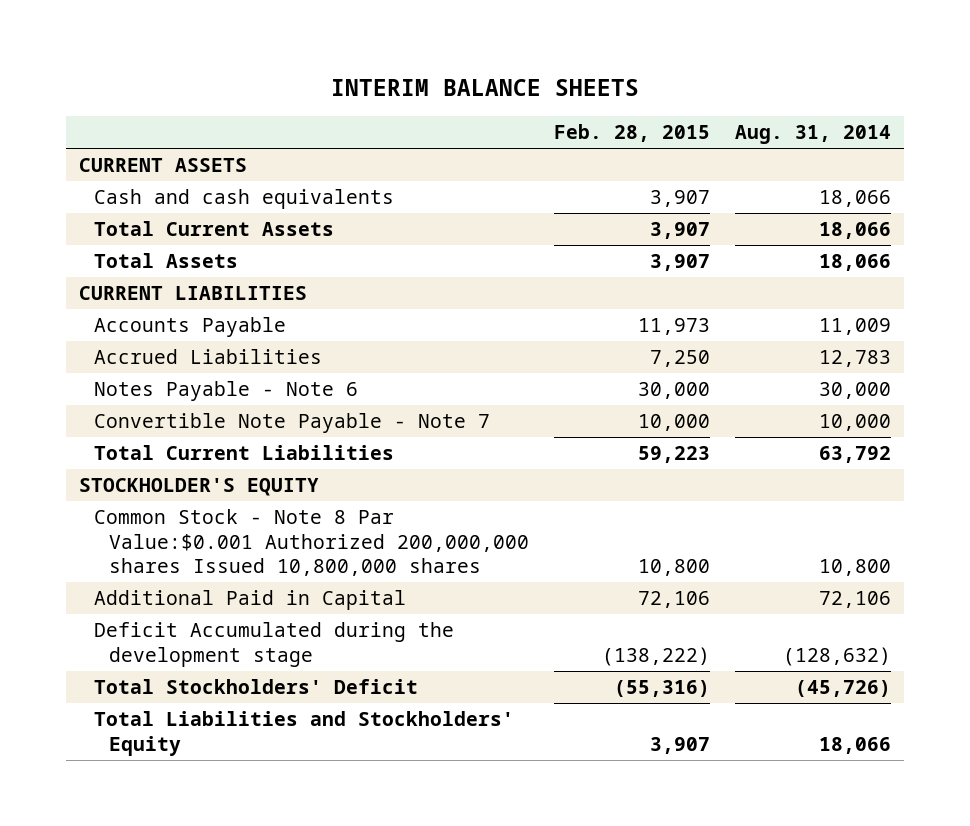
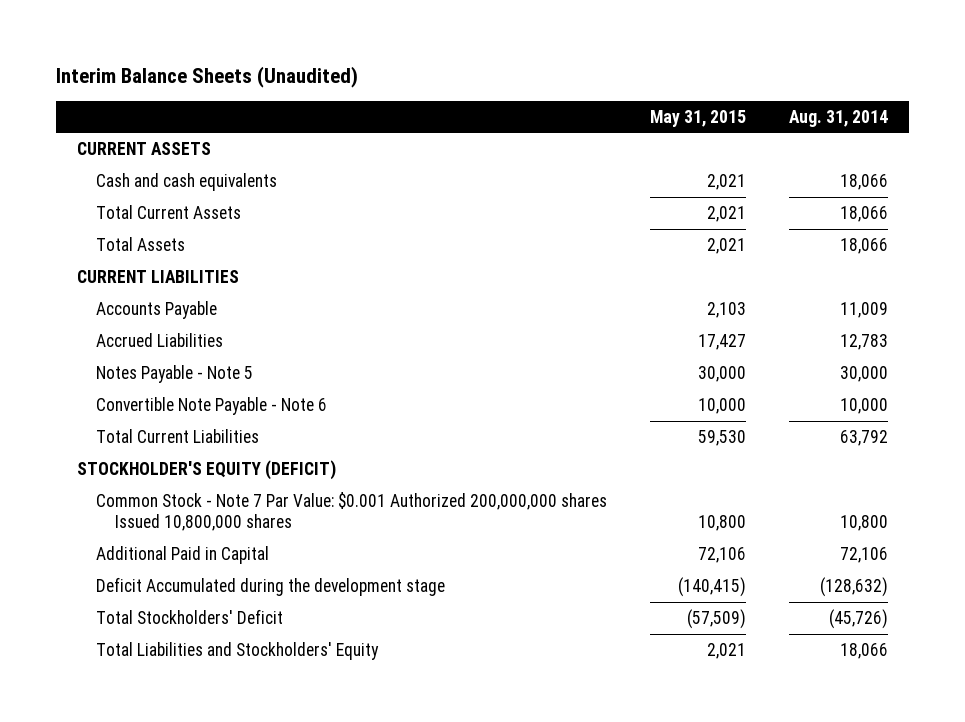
[330,79,639,97] INTERIM BALANCE SHEETS -> [55,66,358,89] Interim Balance Sheets (Unaudited)
[553,123,710,142] Feb. 28, 2015 -> none
none -> [649,109,746,127] May 31, 2015
[93,381,358,402] Notes Payable - Note 6 -> [96,365,254,384] Notes Payable - Note 5
[93,413,490,434] Convertible Note Payable - Note 7 -> [96,397,328,416] Convertible Note Payable - Note 6
[78,478,319,497] STOCKHOLDER'S EQUITY -> [77,460,337,481] STOCKHOLDER'S EQUITY (DEFICIT)
[93,509,529,577] Common Stock - Note 8 Par Value:$0.001 Authorized 200,000,000 shares Issued 10,800,000 shares -> [96,492,608,532] Common Stock - Note 7 Par Value: $0.001 Authorized 200,000,000 shares Issued 10,800,000 shares

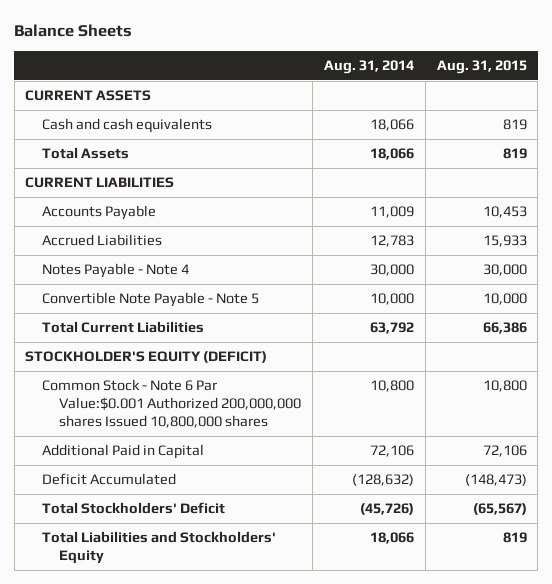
[55,66,358,89] Interim Balance Sheets (Unaudited) -> [14,24,133,38] Balance Sheets
[649,109,746,127] May 31, 2015 -> none
none -> [436,59,527,74] Aug. 31, 2015
[96,205,242,220] Total Current Assets -> none
[96,365,254,384] Notes Payable - Note 5 -> [42,263,190,279] Notes Payable - Note 4
[96,397,328,416] Convertible Note Payable - Note 6 -> [42,292,260,308] Convertible Note Payable - Note 5
[96,492,608,532] Common Stock - Note 7 Par Value: $0.001 Authorized 200,000,000 shares Issued 10,800,000 shares -> [42,379,302,429] Common Stock - Note 6 Par Value:$0.001 Authorized 200,000,000 shares Issued 10,800,000 shares
[96,577,446,597] Deficit Accumulated during the development stage -> [42,473,177,486] Deficit Accumulated

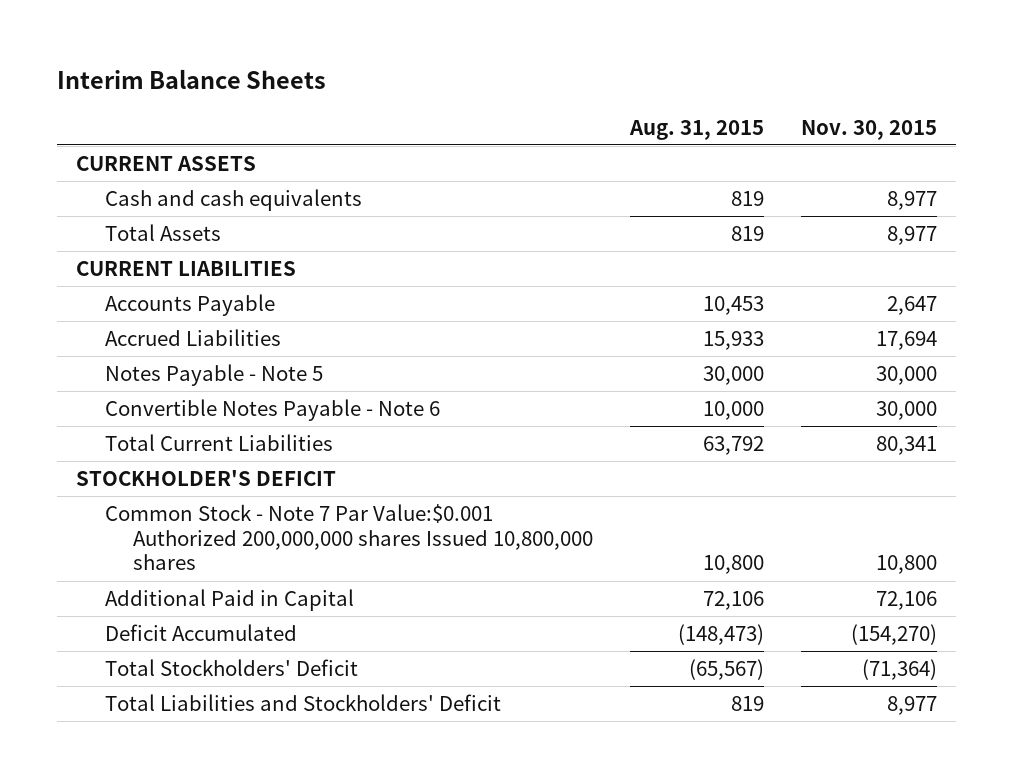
[14,24,133,38] Balance Sheets -> [57,68,327,89] Interim Balance Sheets
[324,59,415,74] Aug. 31, 2014 -> none
none -> [801,119,938,140] Nov. 30, 2015
[42,263,190,279] Notes Payable - Note 4 -> [104,364,323,387] Notes Payable - Note 5
[42,292,260,308] Convertible Note Payable - Note 5 -> [104,399,440,422] Convertible Notes Payable - Note 6
[482,322,527,335] 66,386 -> [703,436,765,456] 63,792
[25,351,268,364] STOCKHOLDER'S EQUITY (DEFICIT) -> [75,470,336,487] STOCKHOLDER'S DEFICIT
[42,379,302,429] Common Stock - Note 6 Par Value:$0.001 Authorized 200,000,000 shares Issued 10,800,000 shares -> [104,504,594,571] Common Stock - Note 7 Par Value:$0.001 Authorized 200,000,000 shares Issued 10,800,000 shares
[42,531,277,565] Total Liabilities and Stockholders' Equity -> [104,694,501,712] Total Liabilities and Stockholders' Deficit

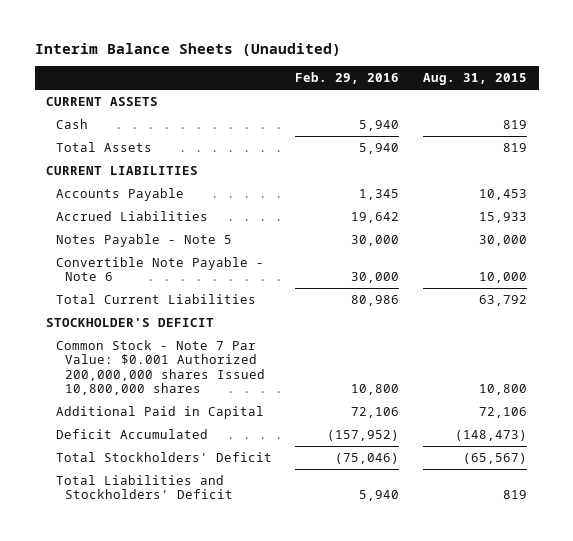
[57,68,327,89] Interim Balance Sheets -> [34,42,341,56] Interim Balance Sheets (Unaudited)
[801,119,938,140] Nov. 30, 2015 -> none
none -> [295,72,400,85] Feb. 29, 2016
[104,189,362,212] Cash and cash equivalents -> [55,118,88,129] Cash
[104,399,440,422] Convertible Notes Payable - Note 6 -> [55,256,264,282] Convertible Note Payable - Note 6
[104,504,594,571] Common Stock - Note 7 Par Value:$0.001 Authorized 200,000,000 shares Issued 10,800,000 shares -> [55,339,265,396] Common Stock - Note 7 Par Value: $0.001 Authorized 200,000,000 shares Issued 10,800,000 shares

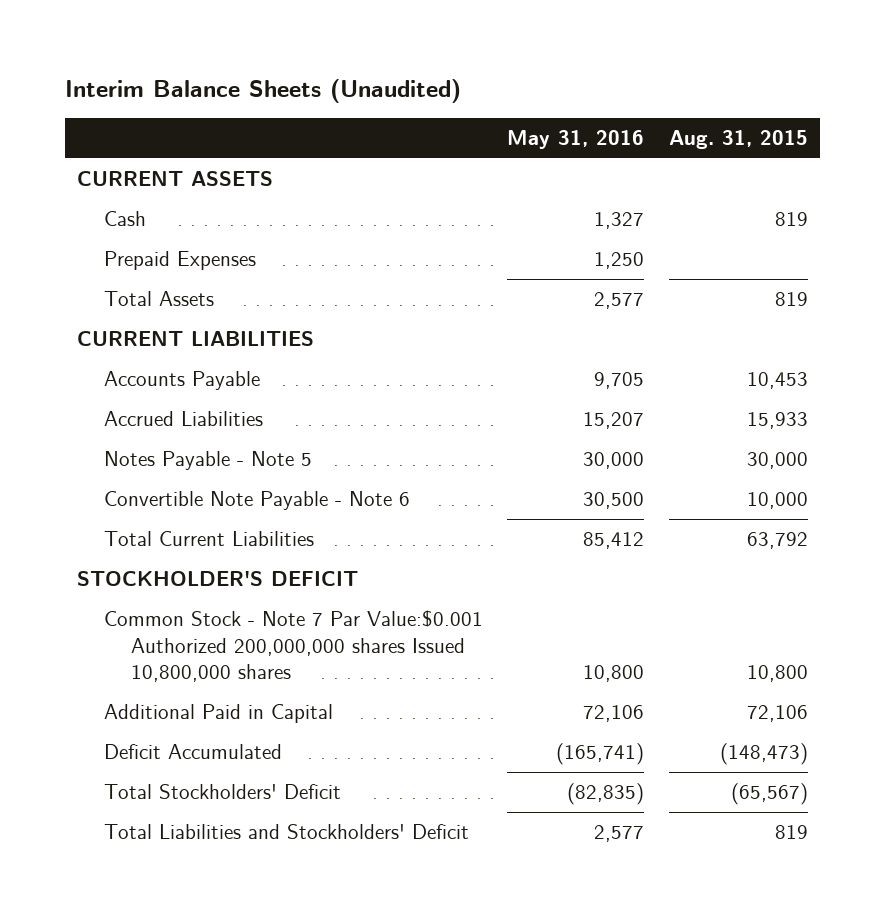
[295,72,400,85] Feb. 29, 2016 -> none
none -> [507,130,645,150] May 31, 2016
none -> [104,251,257,271] Prepaid Expenses
[55,339,265,396] Common Stock - Note 7 Par Value: $0.001 Authorized 200,000,000 shares Issued 10,800,000 shares -> [104,610,484,683] Common Stock - Note 7 Par Value:$0.001 Authorized 200,000,000 shares Issued 10,800,000 shares

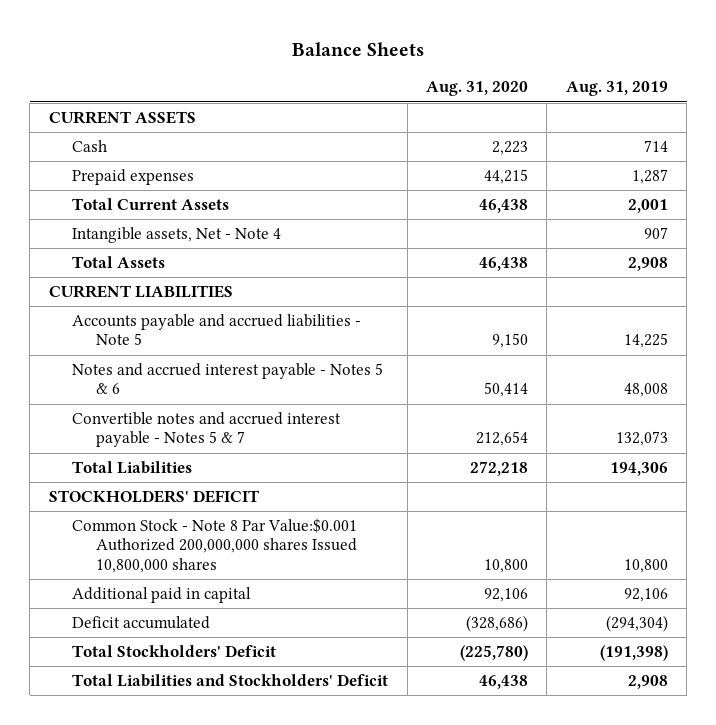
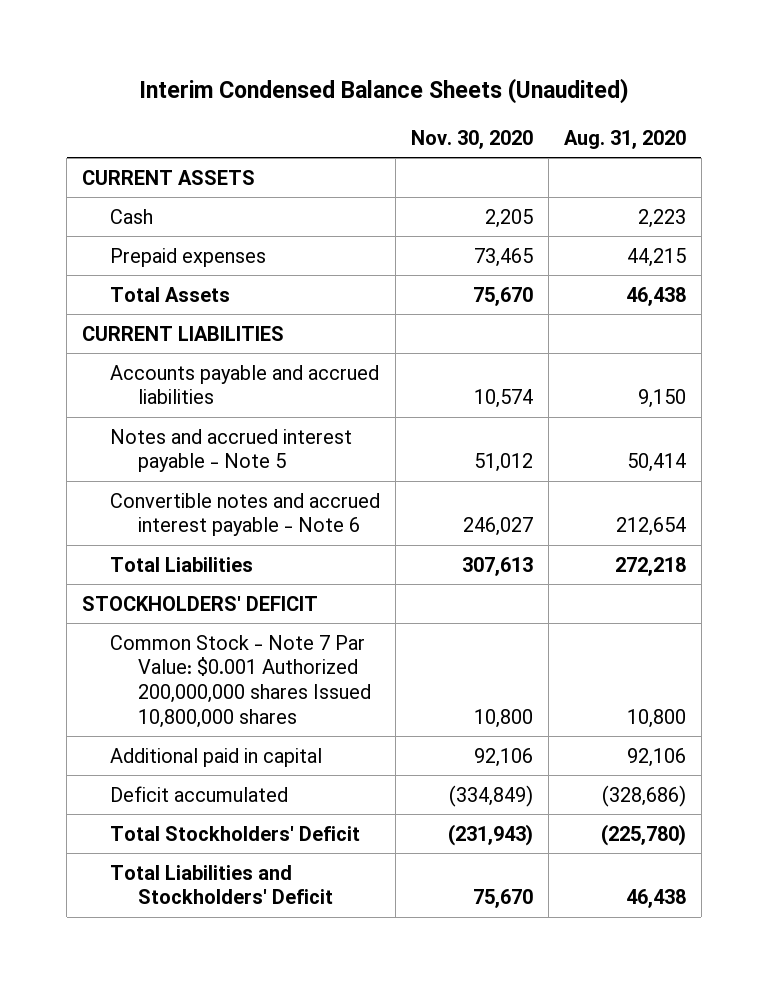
[292,41,425,56] Balance Sheets -> [139,78,630,105] Interim Condensed Balance Sheets (Unaudited)
[565,81,668,97] Aug. 31, 2019 -> none
none -> [411,129,534,149] Nov. 30, 2020
[72,197,230,210] Total Current Assets -> none
[72,226,282,243] Intangible assets, Net - Note 4 -> none
[72,313,362,346] Accounts payable and accrued liabilities - Note 5 -> [110,364,380,405] Accounts payable and accrued liabilities
[72,362,384,395] Notes and accrued interest payable - Notes 5 & 6 -> [110,428,353,473] Notes and accrued interest payable - Note 5
[72,411,342,448] Convertible notes and accrued interest payable - Notes 5 & 7 -> [110,492,381,537] Convertible notes and accrued interest payable - Note 6
[72,517,358,574] Common Stock - Note 8 Par Value:$0.001 Authorized 200,000,000 shares Issued 10,800,000 shares -> [110,634,371,728] Common Stock - Note 7 Par Value: $0.001 Authorized 200,000,000 shares Issued 10,800,000 shares

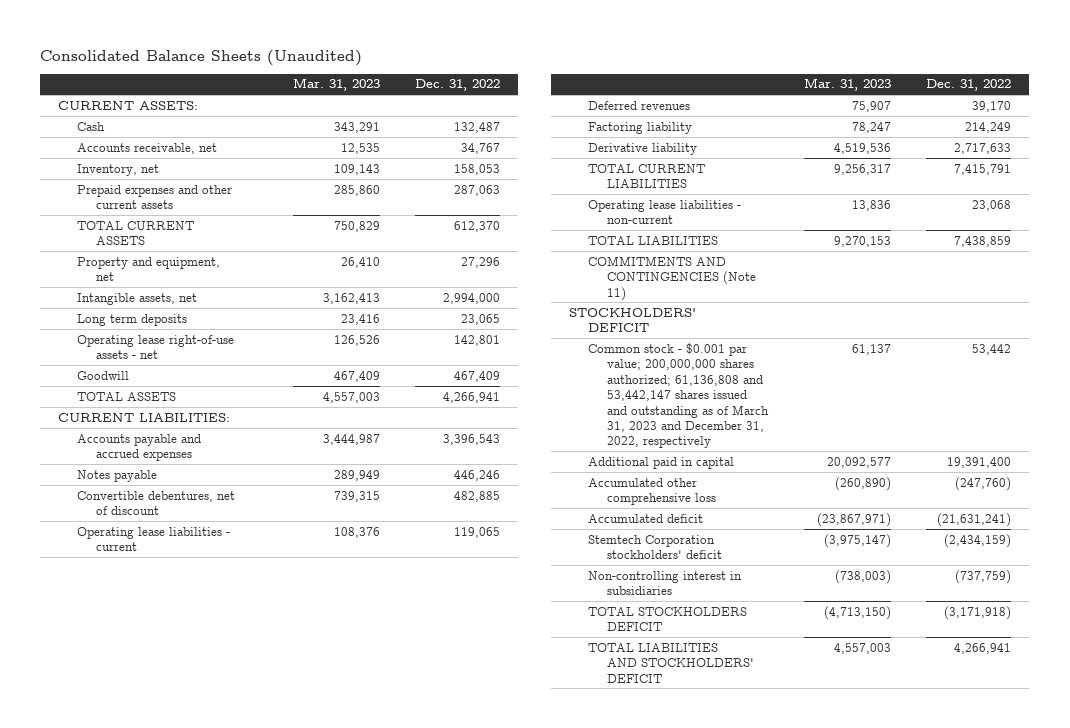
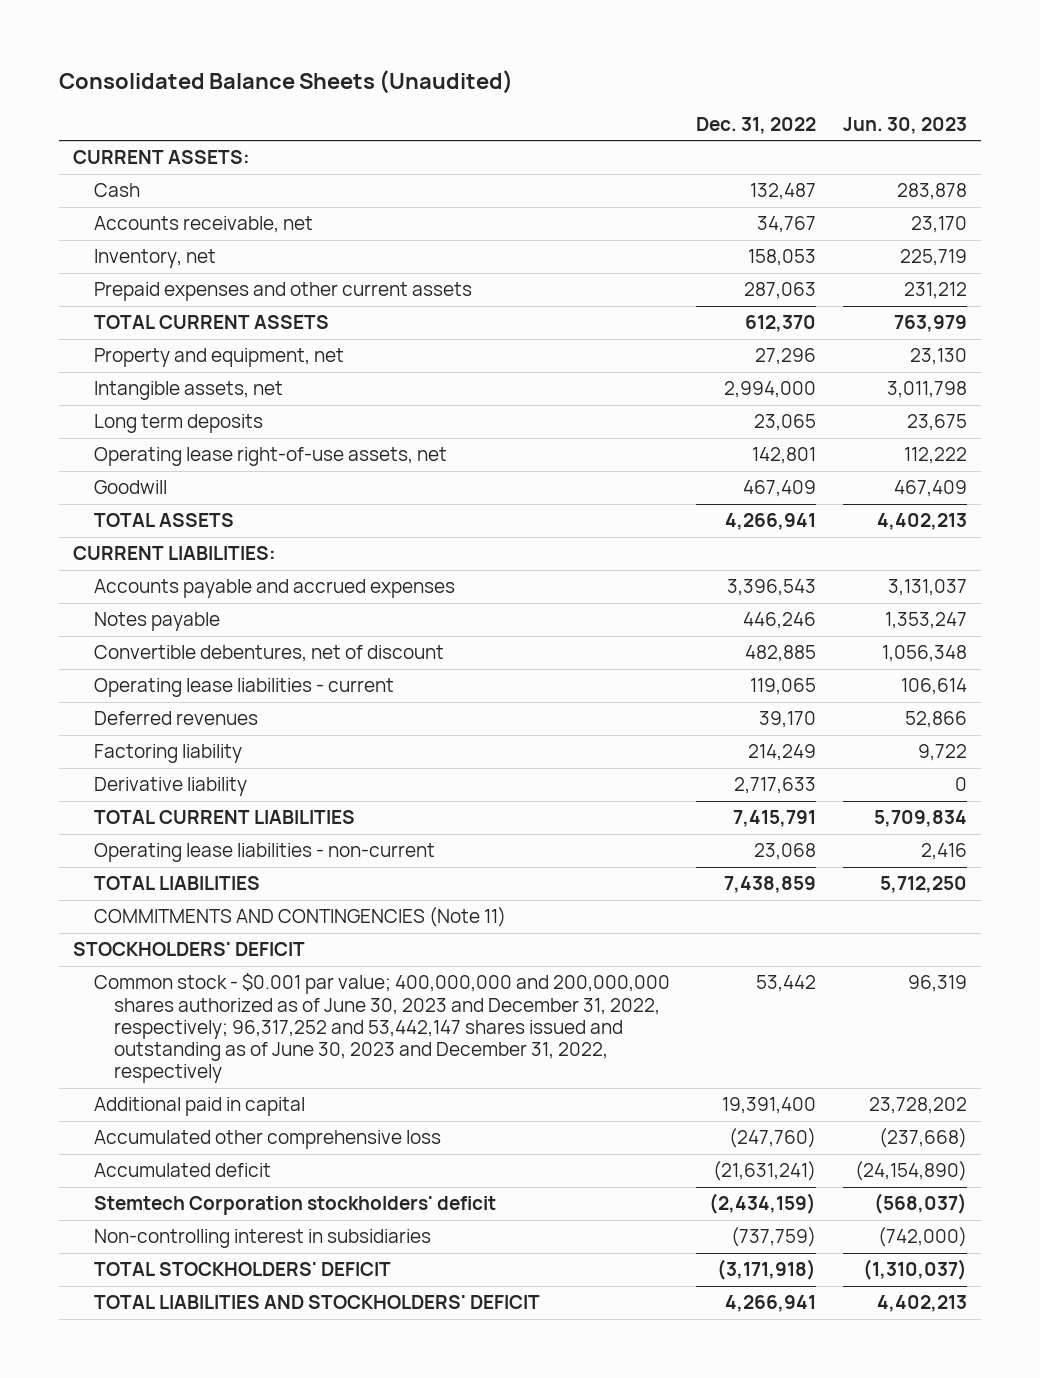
[292,78,380,92] Mar. 31, 2023 -> none
none -> [843,116,968,134] Jun. 30, 2023
[76,334,234,360] Operating lease right-of-use assets - net -> [93,447,447,467] Operating lease right-of-use assets, net
[587,342,769,449] Common stock - $0.001 par value; 200,000,000 shares authorized; 61,136,808 and 53,442,147 shares issued and outstanding as of March 31, 2023 and December 31, 2022, respectively -> [93,973,670,1084] Common stock - $0.001 par value; 400,000,000 and 200,000,000 shares authorized as of June 30, 2023 and December 31, 2022, respectively; 96,317,252 and 53,442,147 shares issued and outstanding as of June 30, 2023 and December 31, 2022, respectively
[587,606,747,632] TOTAL STOCKHOLDERS DEFICIT -> [93,1262,391,1277] TOTAL STOCKHOLDERS' DEFICIT

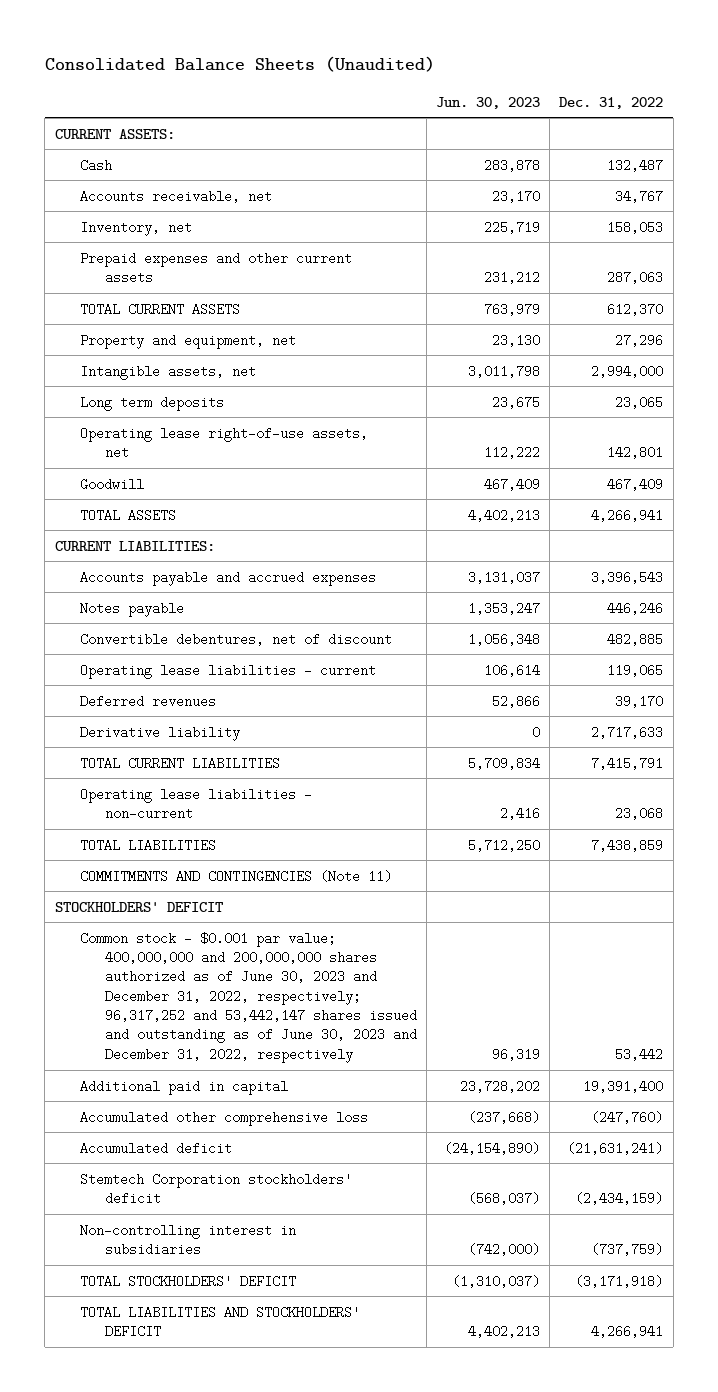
[93,744,242,764] Factoring liability -> none

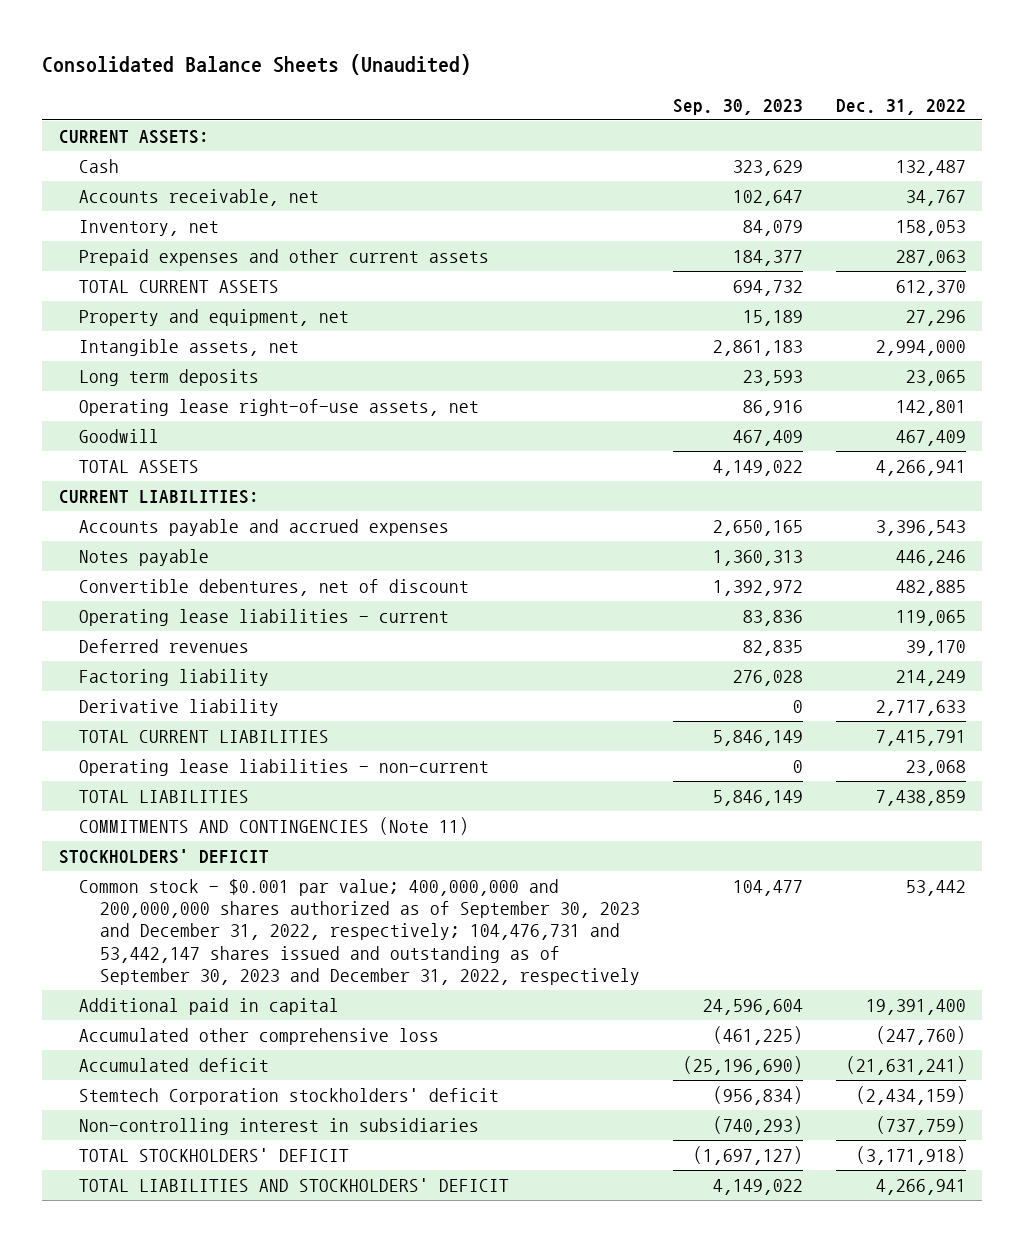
[435,96,540,109] Jun. 30, 2023 -> none
none -> [672,99,803,116] Sep. 30, 2023
none -> [79,668,270,686] Factoring liability
[79,931,417,1063] Common stock - $0.001 par value; 400,000,000 and 200,000,000 shares authorized as of June 30, 2023 and December 31, 2022, respectively; 96,317,252 and 53,442,147 shares issued and outstanding as of June 30, 2023 and December 31, 2022, respectively -> [79,878,640,985] Common stock - $0.001 par value; 400,000,000 and 200,000,000 shares authorized as of September 30, 2023 and December 31, 2022, respectively; 104,476,731 and 53,442,147 shares issued and outstanding as of September 30, 2023 and December 31, 2022, respectively

